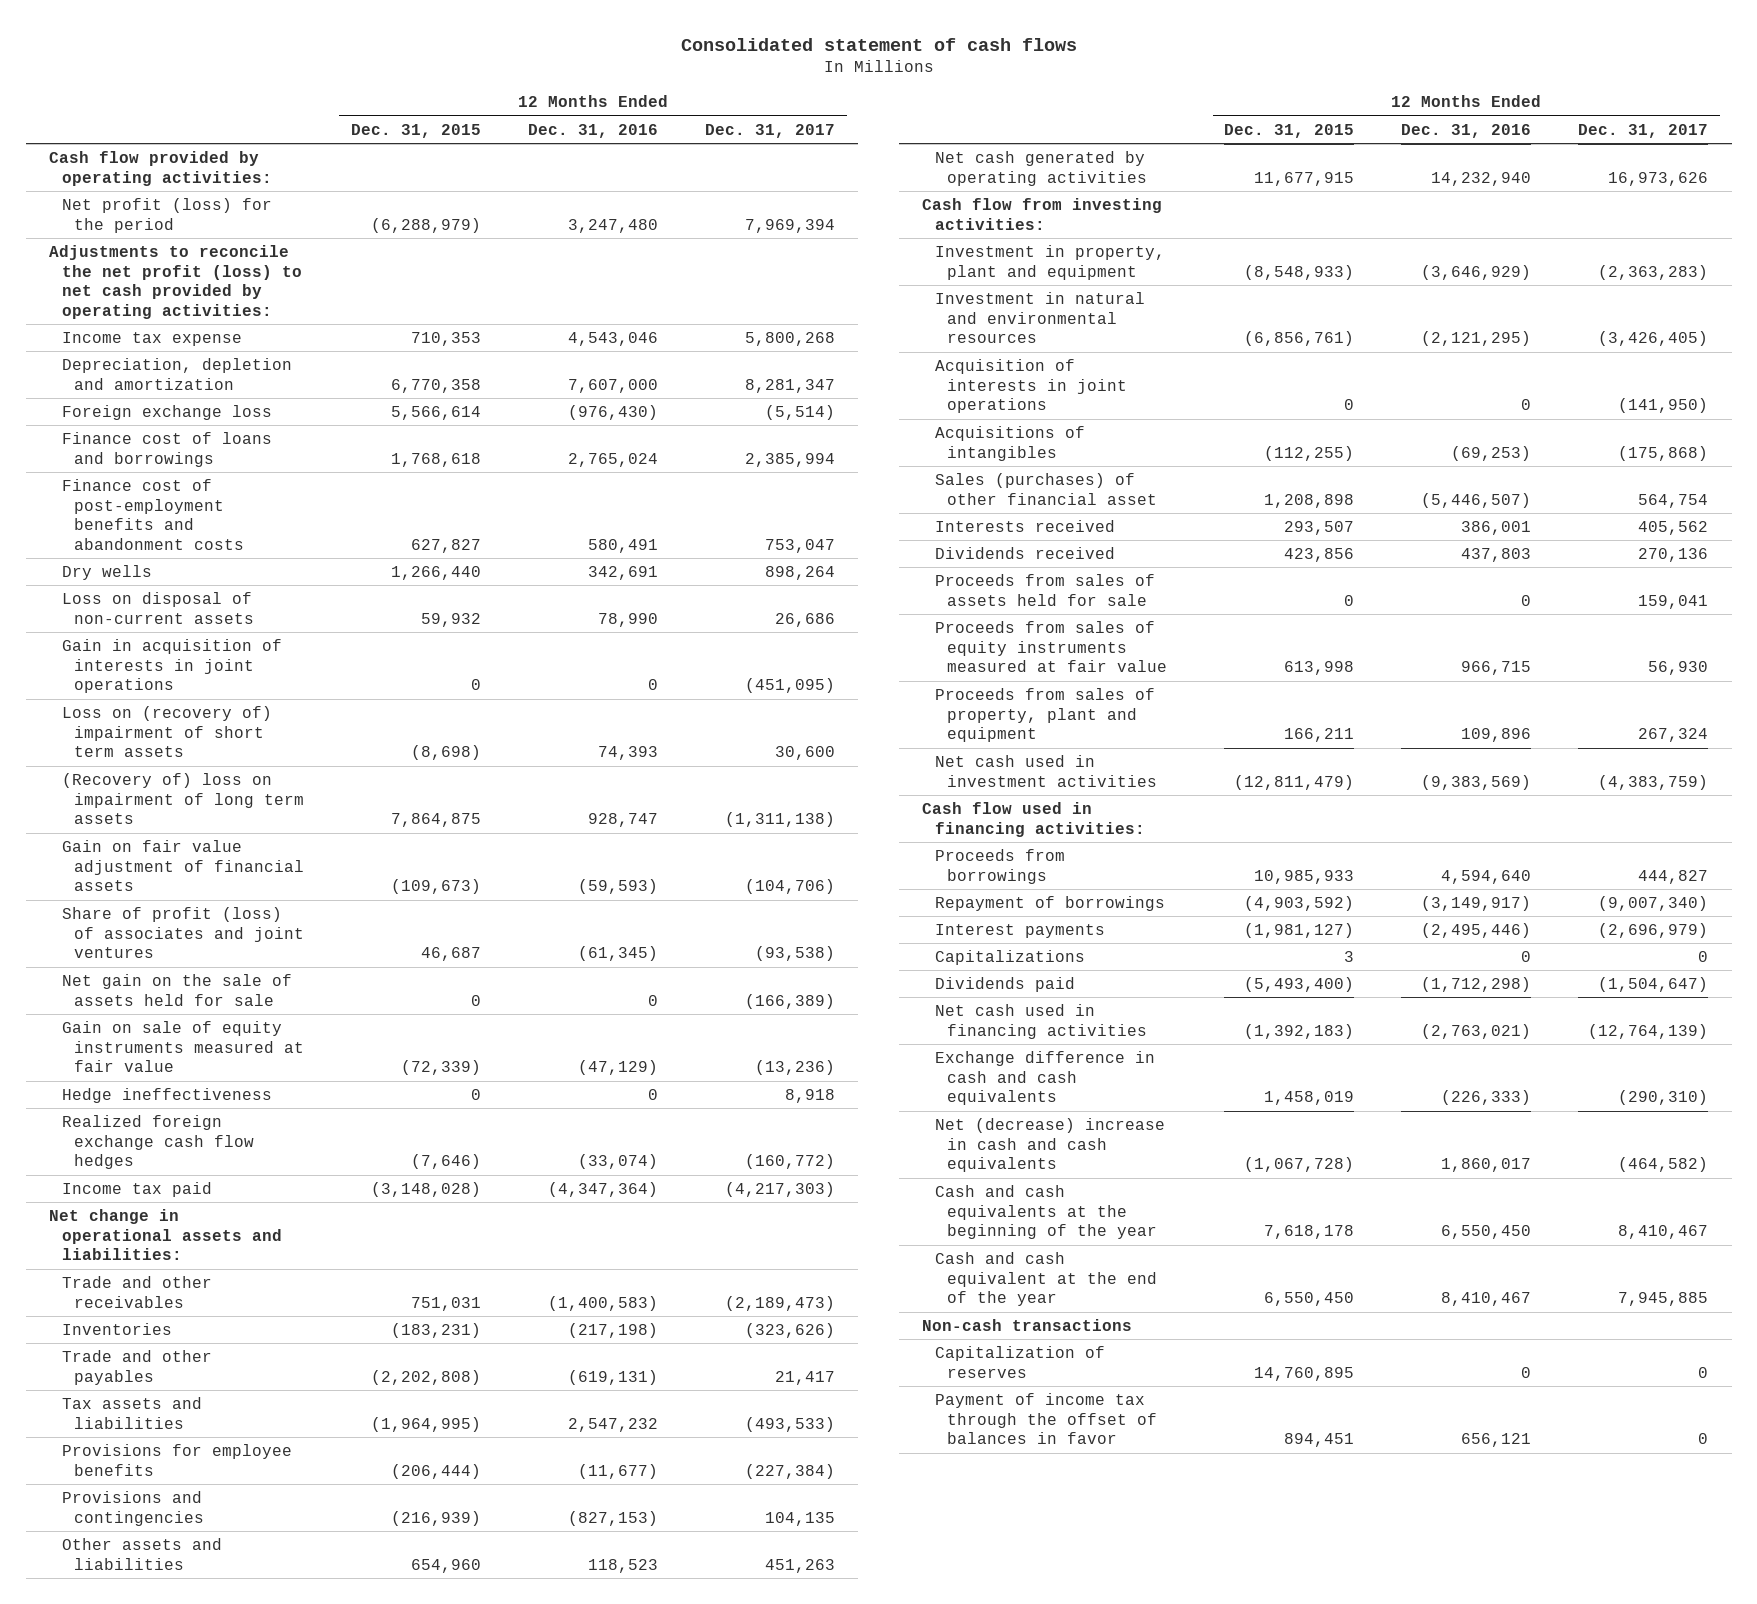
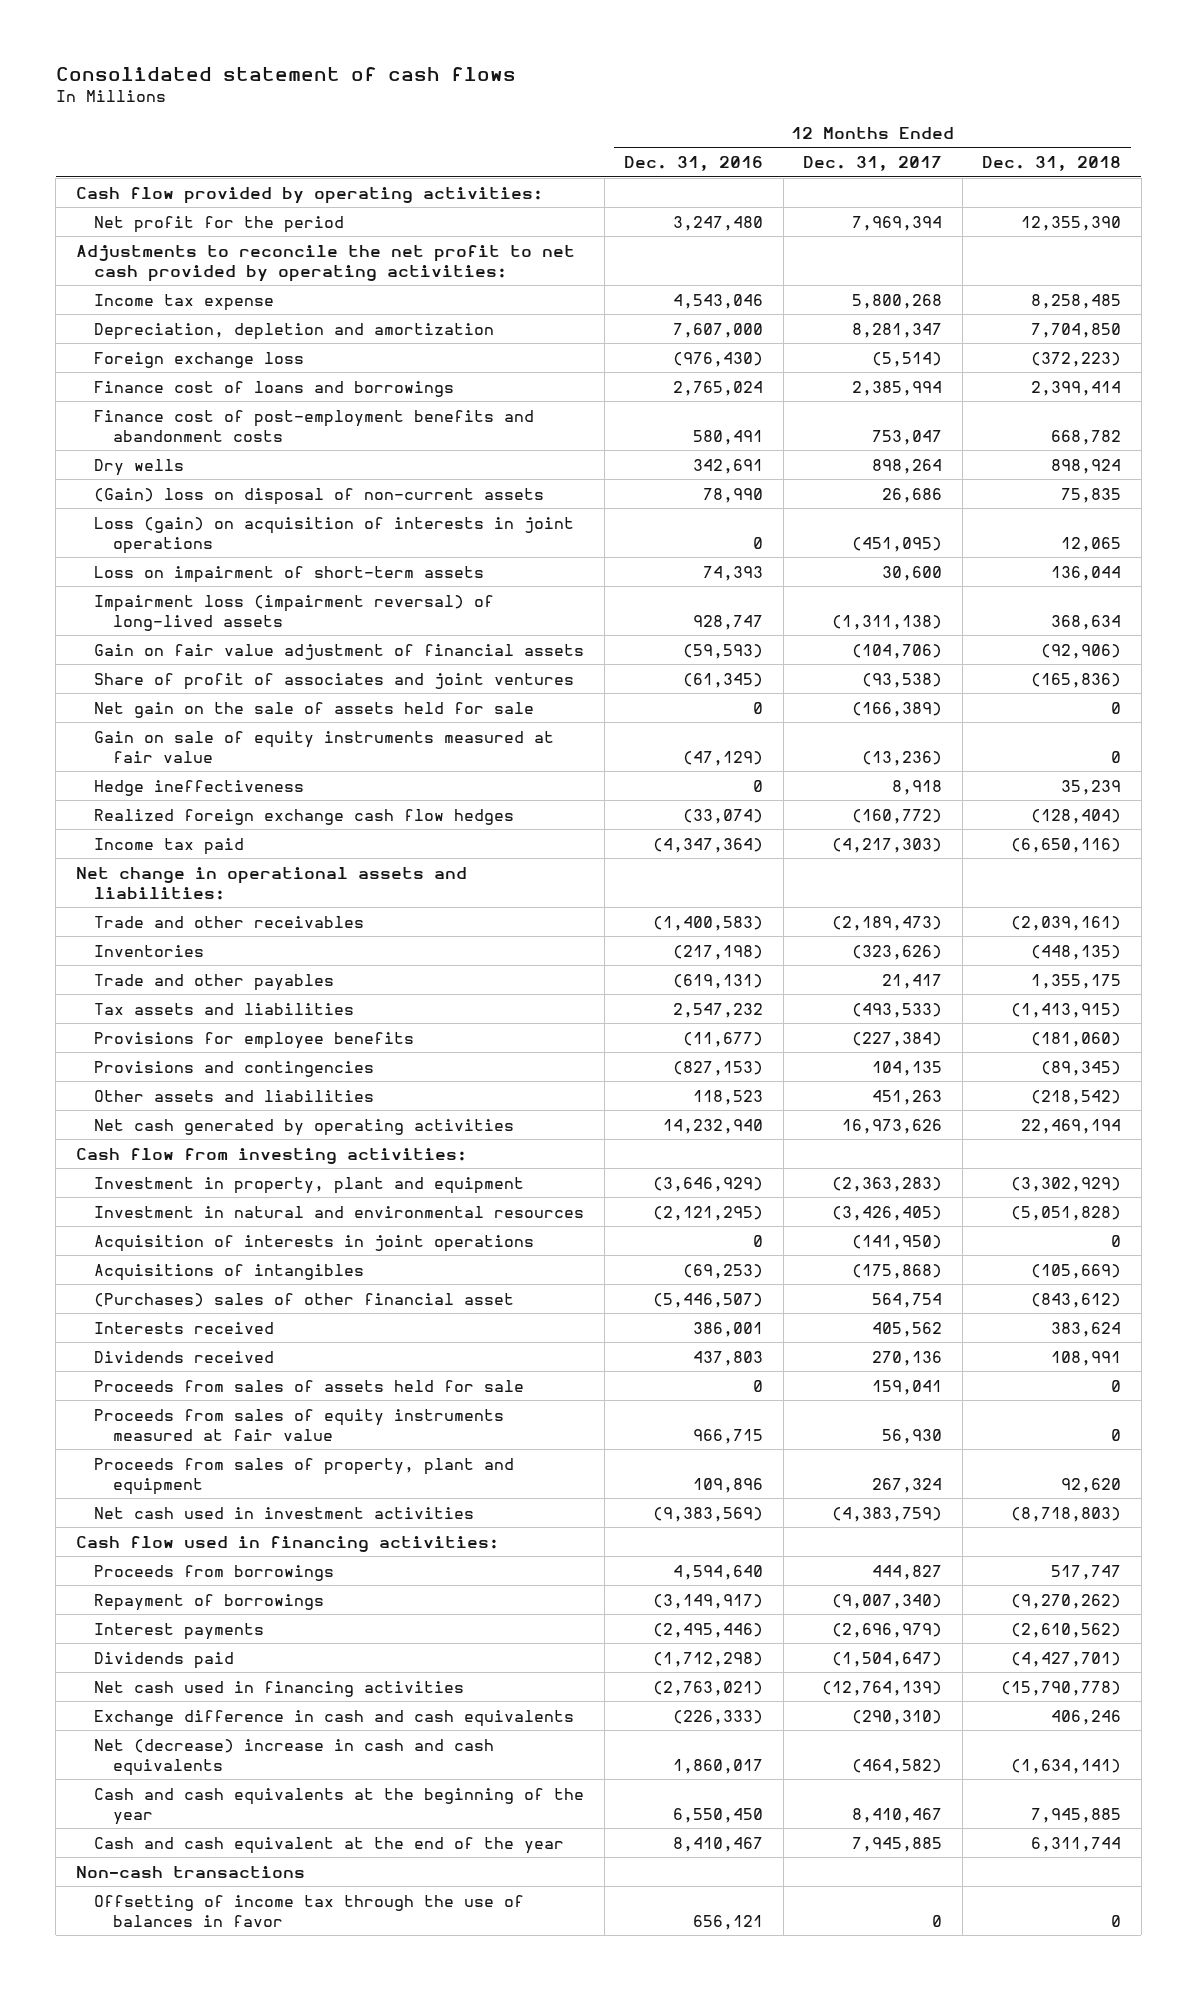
[351,123,482,138] Dec. 31, 2015 -> none
none -> [982,156,1122,172] Dec. 31, 2018
[61,197,272,233] Net profit (loss) for the period -> [94,215,345,233] Net profit for the period
[49,244,302,319] Adjustments to reconcile the net profit (loss) to net cash provided by operating activities: -> [75,244,575,282] Adjustments to reconcile the net profit to net cash provided by operating activities:
[61,591,255,624] Loss on disposal of non-current assets -> [94,487,545,505] (Gain) loss on disposal of non-current assets
[61,638,282,694] Gain in acquisition of interests in joint operations -> [94,516,575,554] Loss (gain) on acquisition of interests in joint operations
[61,705,272,758] Loss on (recovery of) impairment of short term assets -> [94,565,485,583] Loss on impairment of short-term assets
[61,772,305,825] (Recovery of) loss on impairment of long term assets -> [94,594,495,631] Impairment loss (impairment reversal) of long-lived assets
[61,906,305,959] Share of profit (loss) of associates and joint ventures -> [94,672,575,690] Share of profit of associates and joint ventures
[934,472,1158,505] Sales (purchases) of other financial asset -> [94,1292,515,1307] (Purchases) sales of other financial asset
[934,949,1085,965] Capitalizations -> none
[934,1345,1105,1378] Capitalization of reserves -> none
[934,1392,1158,1445] Payment of income tax through the offset of balances in favor -> [94,1894,525,1927] Offsetting of income tax through the use of balances in favor

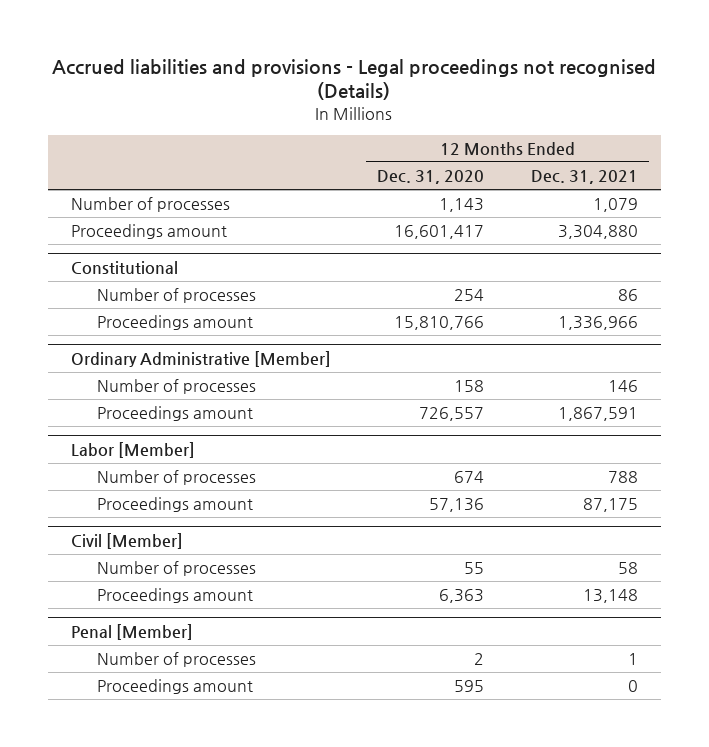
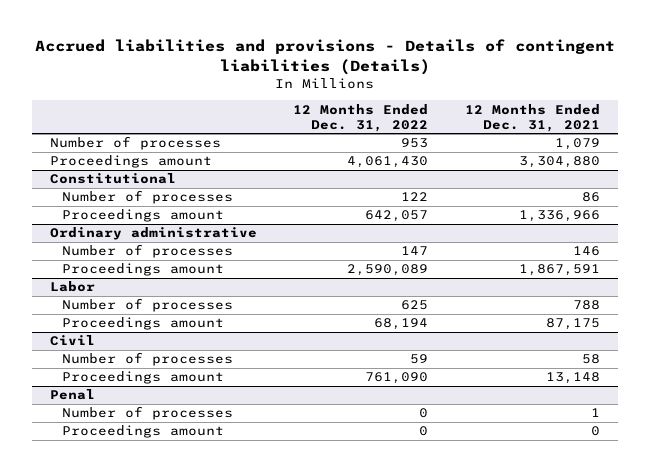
[52,58,657,101] Accrued liabilities and provisions - Legal proceedings not recognised (Details) -> [34,39,615,75] Accrued liabilities and provisions - Details of contingent liabilities (Details)
[377,170,485,185] Dec. 31, 2020 -> none
none -> [293,103,429,132] 12 Months Ended Dec. 31, 2022
[71,350,332,367] Ordinary Administrative [Member] -> [49,227,257,241] Ordinary administrative
[71,441,196,458] Labor [Member] -> [49,281,95,293] Labor
[71,532,184,549] Civil [Member] -> [49,335,95,347] Civil
[71,623,194,640] Penal [Member] -> [49,389,95,401] Penal

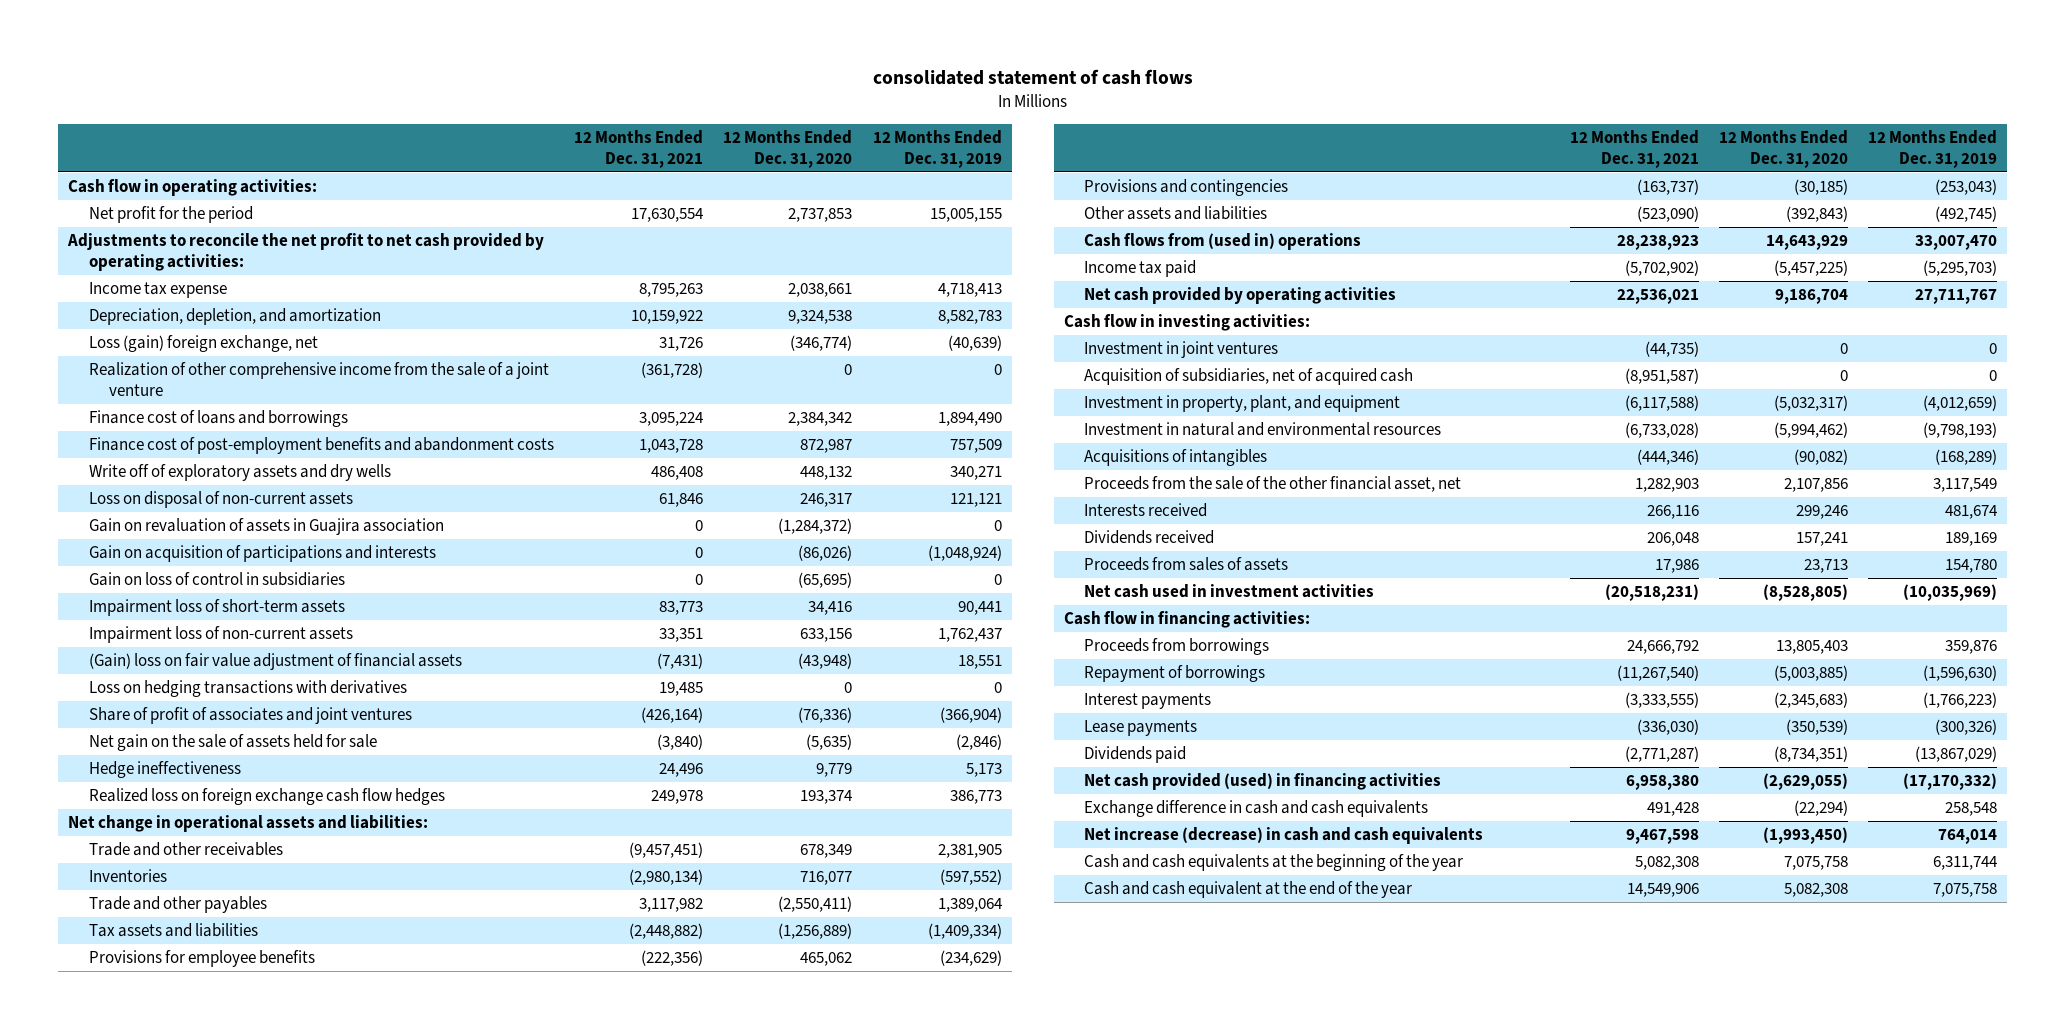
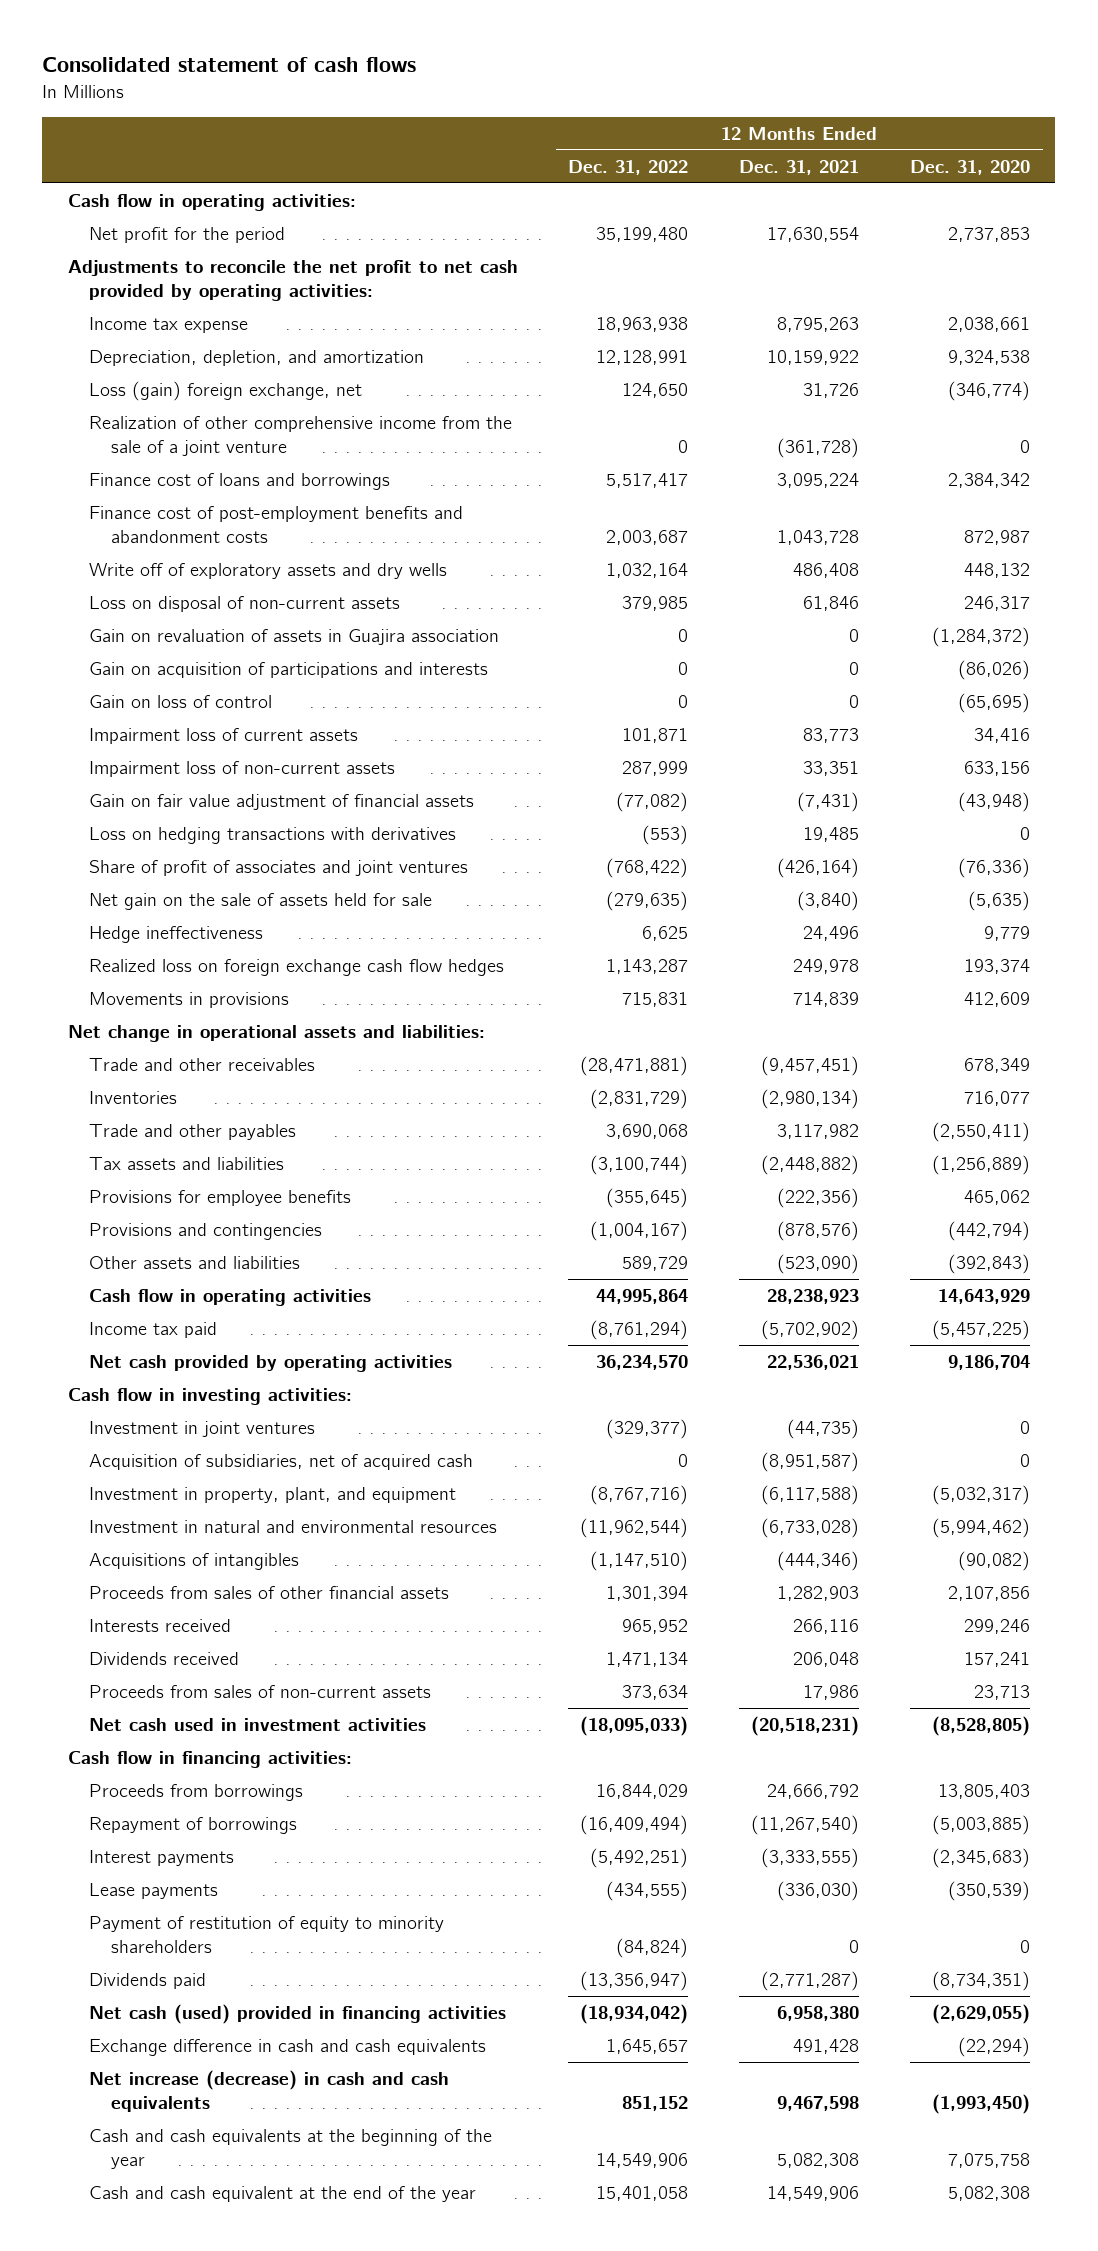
[872,69,1193,86] consolidated statement of cash flows -> [42,57,417,73] Consolidated statement of cash flows
[872,129,1002,168] 12 Months Ended Dec. 31, 2019 -> none
none -> [568,159,689,175] Dec. 31, 2022
[88,572,345,587] Gain on loss of control in subsidiaries -> [89,694,273,708] Gain on loss of control
[88,599,345,617] Impairment loss of short-term assets -> [89,727,359,744] Impairment loss of current assets
[88,653,462,671] (Gain) loss on fair value adjustment of financial assets -> [89,793,475,810] Gain on fair value adjustment of financial assets
none -> [89,991,290,1008] Movements in provisions
[1636,179,1699,196] (163,737) -> [777,1220,860,1241] (878,576)
[1793,179,1848,196] (30,185) -> [947,1220,1030,1241] (442,794)
[1084,233,1362,251] Cash flows from (used in) operations -> [89,1288,372,1306] Cash flow in operating activities
[1084,476,1462,493] Proceeds from the sale of the other financial asset, net -> [89,1585,450,1599] Proceeds from sales of other financial assets
[1084,557,1289,572] Proceeds from sales of assets -> [89,1684,432,1698] Proceeds from sales of non-current assets
none -> [89,1915,445,1954] Payment of restitution of equity to minority shareholders
[1084,773,1442,791] Net cash provided (used) in financing activities -> [89,2003,507,2024] Net cash (used) provided in financing activities

